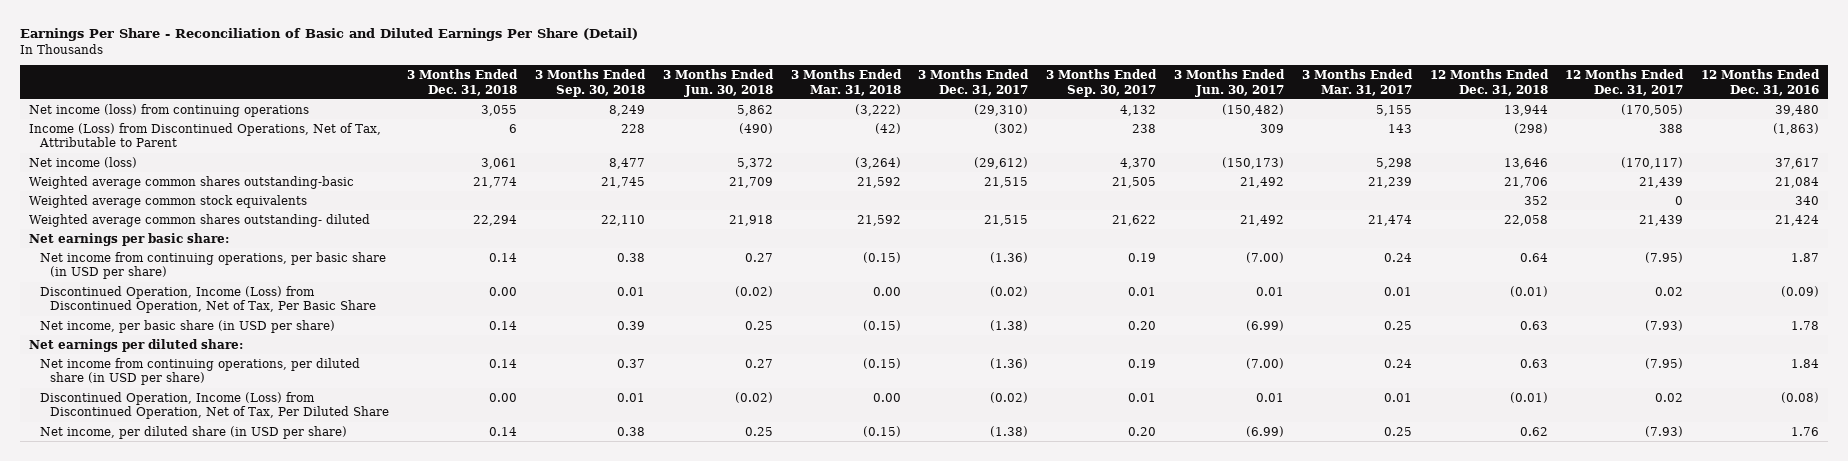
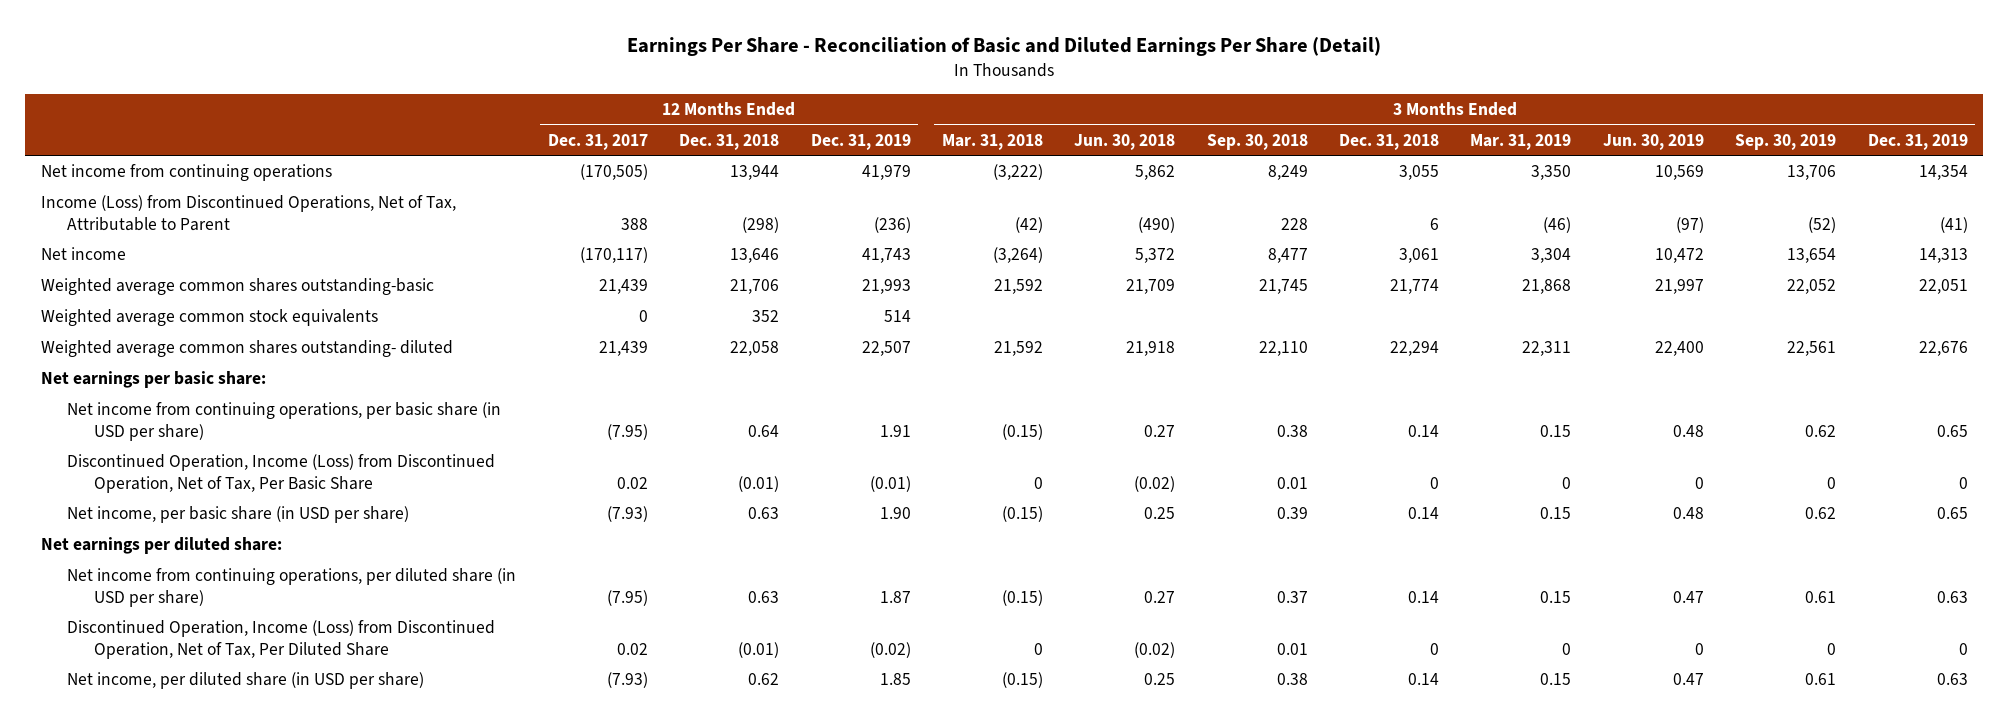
[918,68,1030,96] 3 Months Ended Dec. 31, 2017 -> none
[1046,68,1158,97] 3 Months Ended Sep. 30, 2017 -> none
[1174,68,1286,97] 3 Months Ended Jun. 30, 2017 -> none
[1301,68,1413,96] 3 Months Ended Mar. 31, 2017 -> none
[1701,68,1821,96] 12 Months Ended Dec. 31, 2016 -> none
none -> [810,133,911,150] Dec. 31, 2019
none -> [1470,133,1572,150] Mar. 31, 2019
none -> [1602,133,1704,150] Jun. 30, 2019
none -> [1735,133,1837,150] Sep. 30, 2019
none -> [1867,133,1968,150] Dec. 31, 2019
[29,103,310,117] Net income (loss) from continuing operations -> [40,164,332,182] Net income from continuing operations
[29,156,138,168] Net income (loss) -> [40,247,126,261] Net income
[489,286,518,296] 0.00 -> [1430,476,1440,489] 0
[872,286,901,296] 0.00 -> [1033,476,1043,489] 0
[489,392,518,402] 0.00 -> [1430,642,1440,655] 0
[872,392,901,402] 0.00 -> [1033,642,1043,655] 0

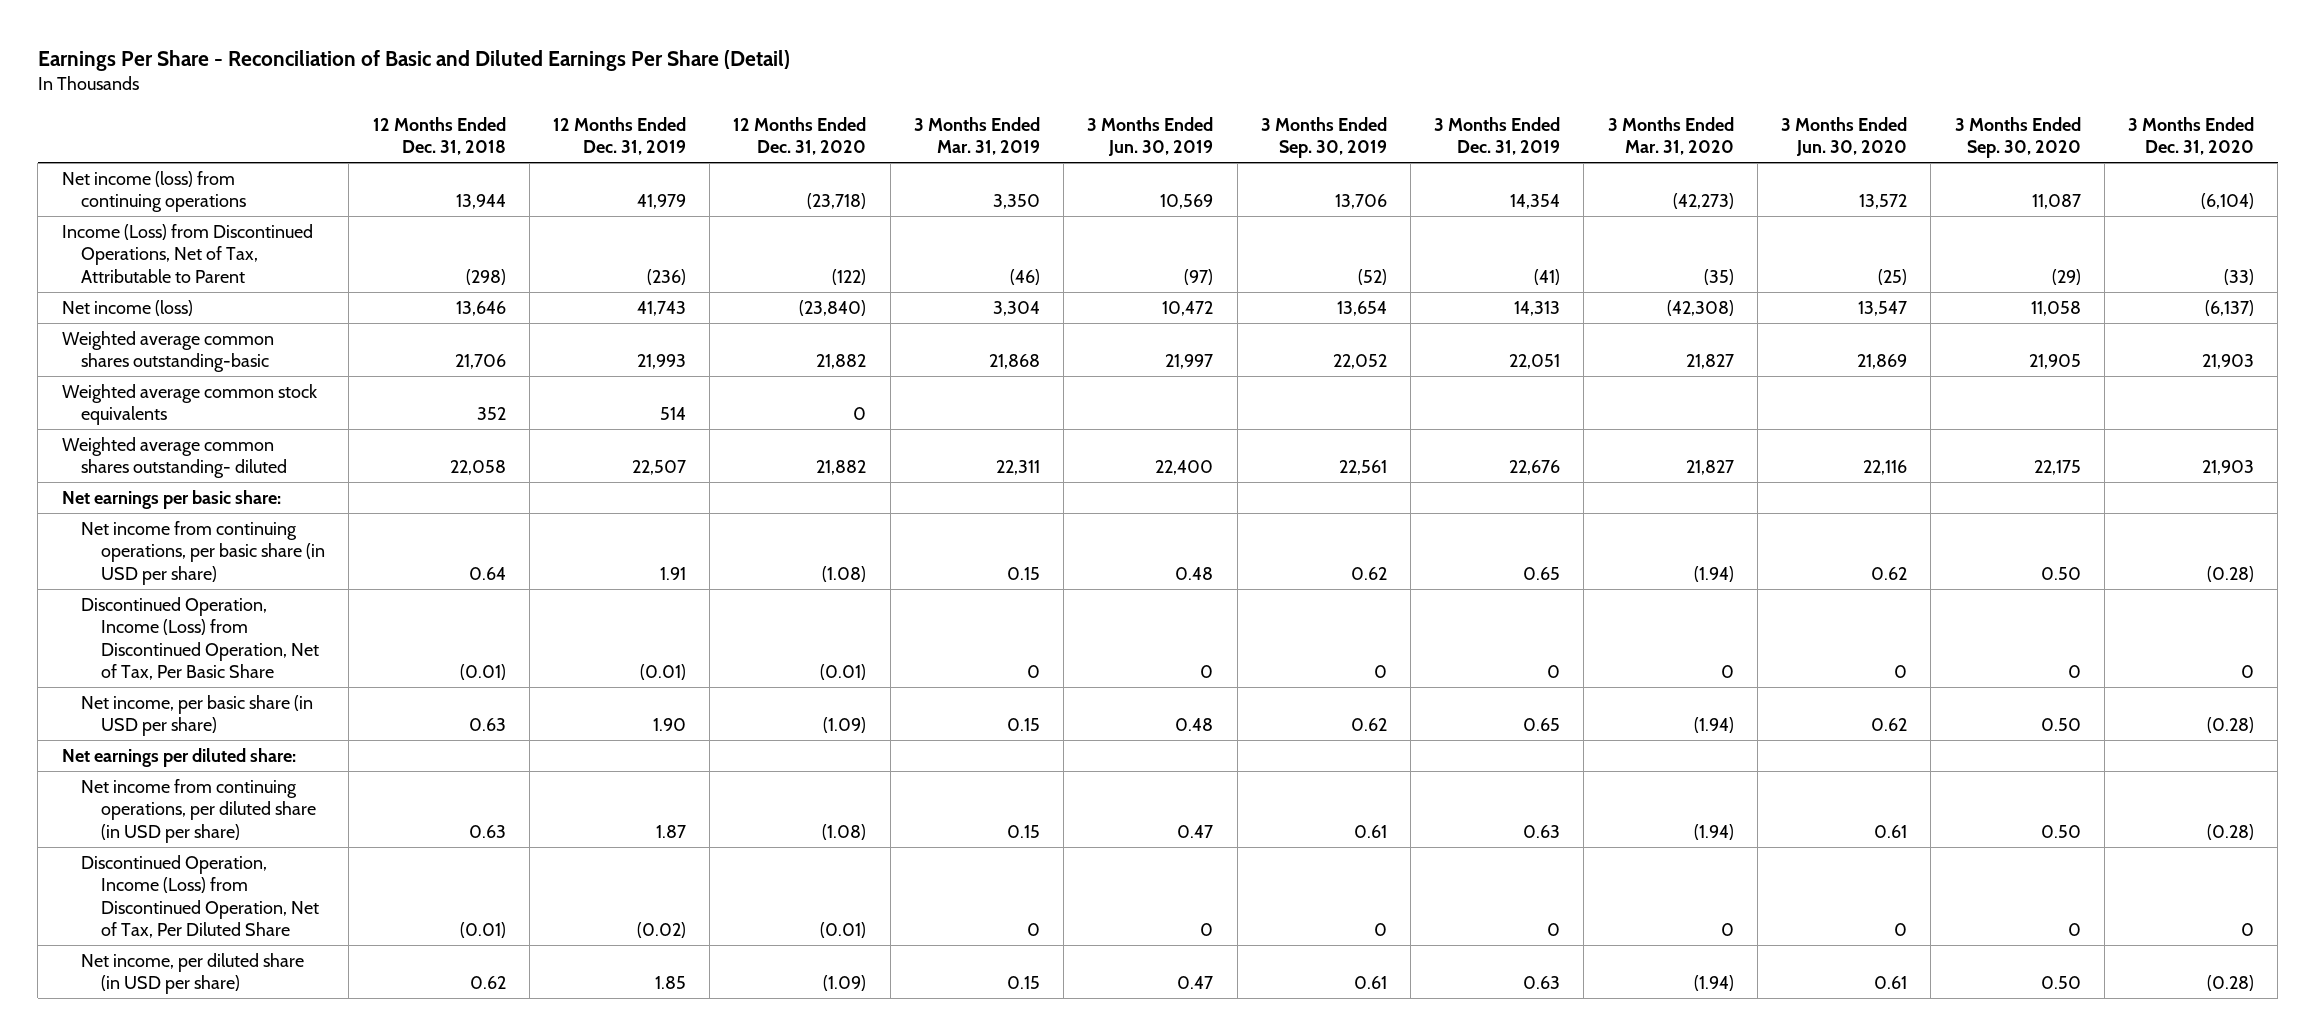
[547,133,648,150] Dec. 31, 2017 -> none
[941,133,1043,150] Mar. 31, 2018 -> none
[1074,133,1176,150] Jun. 30, 2018 -> none
[1206,133,1308,150] Sep. 30, 2018 -> none
[1339,133,1440,150] Dec. 31, 2018 -> none
none -> [733,116,867,155] 12 Months Ended Dec. 31, 2020
none -> [1607,116,1734,155] 3 Months Ended Mar. 31, 2020
none -> [1781,116,1908,156] 3 Months Ended Jun. 30, 2020
none -> [1954,116,2081,158] 3 Months Ended Sep. 30, 2020
none -> [2128,116,2255,155] 3 Months Ended Dec. 31, 2020
[40,164,332,182] Net income from continuing operations -> [61,170,247,213] Net income (loss) from continuing operations
[40,247,126,261] Net income -> [61,299,193,316] Net income (loss)

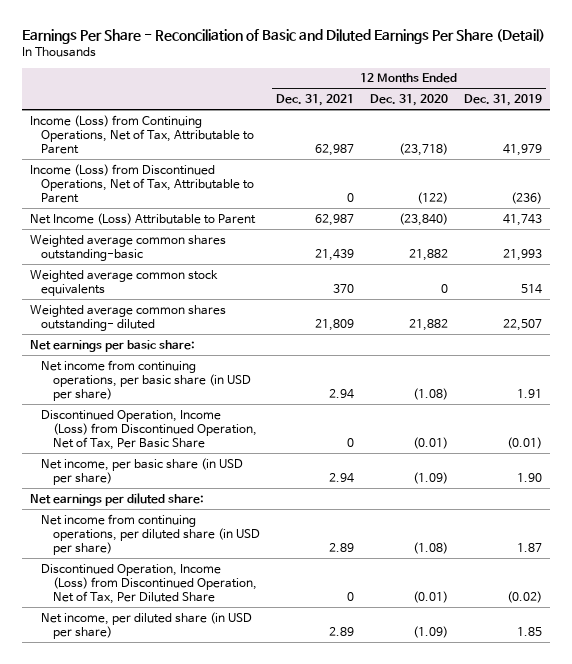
[372,116,506,155] 12 Months Ended Dec. 31, 2018 -> none
[913,116,1040,155] 3 Months Ended Mar. 31, 2019 -> none
[1087,116,1214,156] 3 Months Ended Jun. 30, 2019 -> none
[1260,116,1387,158] 3 Months Ended Sep. 30, 2019 -> none
[1434,116,1561,155] 3 Months Ended Dec. 31, 2019 -> none
[1607,116,1734,155] 3 Months Ended Mar. 31, 2020 -> none
[1781,116,1908,156] 3 Months Ended Jun. 30, 2020 -> none
[1954,116,2081,158] 3 Months Ended Sep. 30, 2020 -> none
[2128,116,2255,155] 3 Months Ended Dec. 31, 2020 -> none
none -> [275,93,354,106] Dec. 31, 2021
[61,170,247,213] Net income (loss) from continuing operations -> [29,114,255,155] Income (Loss) from Continuing Operations, Net of Tax, Attributable to Parent
[61,299,193,316] Net income (loss) -> [29,212,256,225] Net Income (Loss) Attributable to Parent

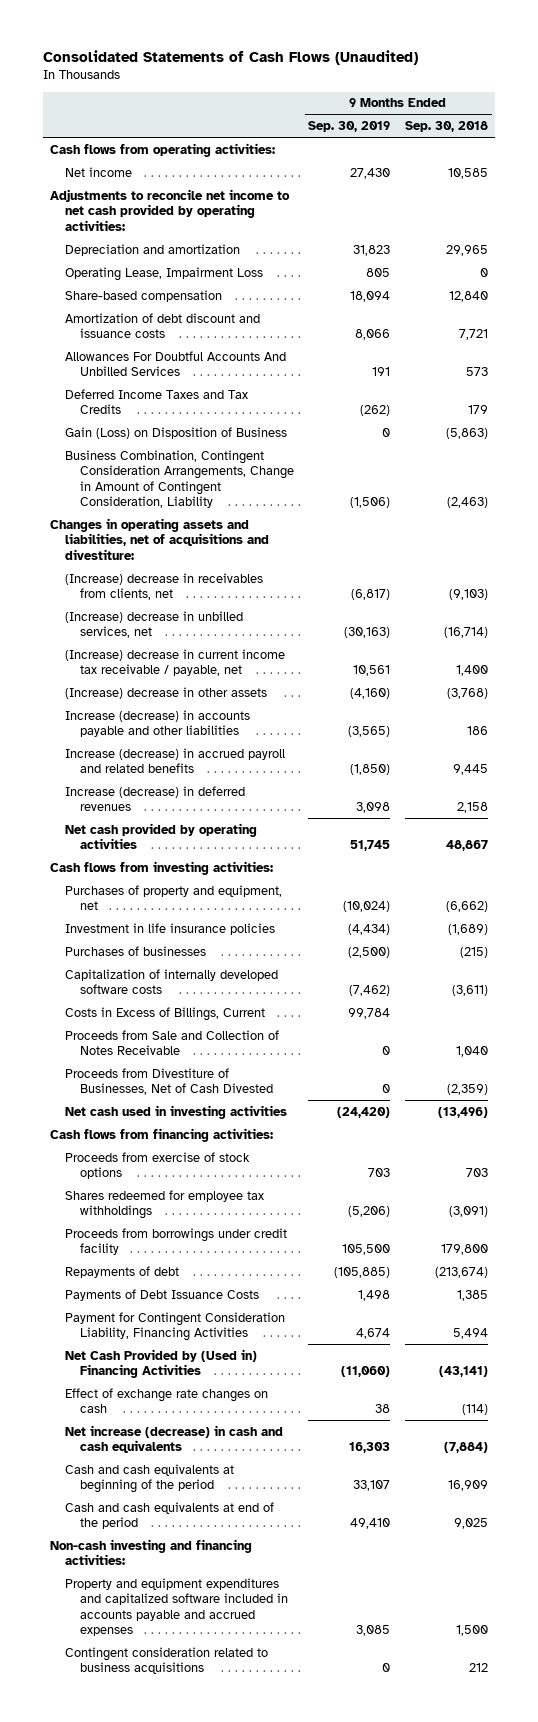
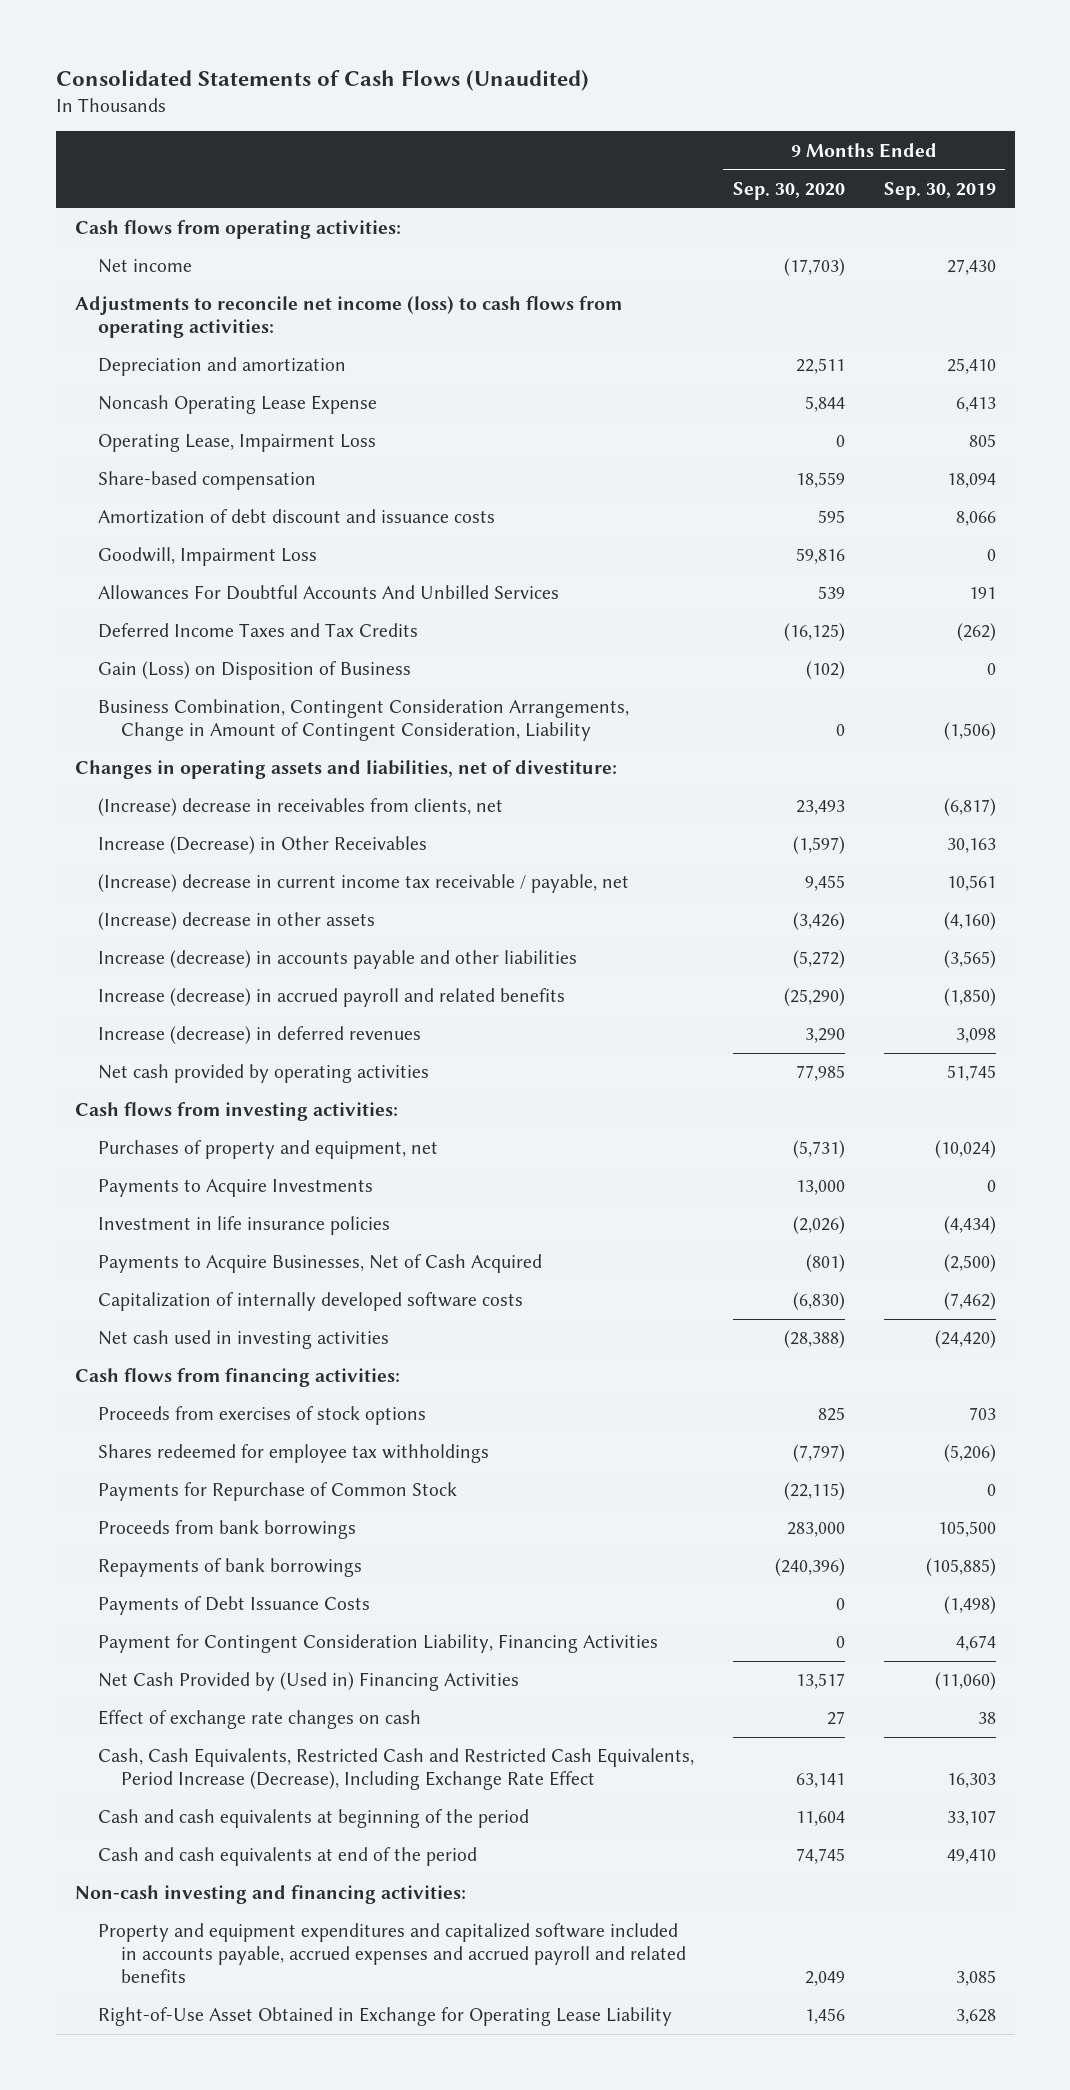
[405,121,489,133] Sep. 30, 2018 -> none
none -> [732,182,845,201] Sep. 30, 2020
[49,188,290,231] Adjustments to reconcile net income to net cash provided by operating activities: -> [74,296,622,339] Adjustments to reconcile net income (loss) to cash flows from operating activities:
[353,244,391,256] 31,823 -> [946,358,996,375] 25,410
none -> [98,395,378,415] Noncash Operating Lease Expense
none -> [98,547,318,567] Goodwill, Impairment Loss
[49,517,269,560] Changes in operating assets and liabilities, net of acquisitions and divestiture: -> [74,760,617,780] Changes in operating assets and liabilities, net of divestiture:
[64,610,243,639] (Increase) decrease in unbilled services, net -> none
none -> [98,836,428,855] Increase (Decrease) in Other Receivables
none -> [98,1179,374,1198] Payments to Acquire Investments
[64,945,206,956] Purchases of businesses -> [98,1254,543,1274] Payments to Acquire Businesses, Net of Cash Acquired
[64,1006,265,1021] Costs in Excess of Billings, Current -> none
[64,1029,279,1056] Proceeds from Sale and Collection of Notes Receivable -> none
[64,1067,273,1096] Proceeds from Divestiture of Businesses, Net of Cash Divested -> none
[64,1151,250,1180] Proceeds from exercise of stock options -> [98,1406,427,1426] Proceeds from exercises of stock options
none -> [98,1482,458,1502] Payments for Repurchase of Common Stock
[64,1227,287,1256] Proceeds from borrowings under credit facility -> [98,1520,357,1540] Proceeds from bank borrowings
[64,1265,179,1278] Repayments of debt -> [98,1558,363,1578] Repayments of bank borrowings
[358,1289,391,1301] 1,498 -> [943,1596,996,1615] (1,498)
[64,1424,283,1454] Net increase (decrease) in cash and cash equivalents -> [98,1748,695,1791] Cash, Cash Equivalents, Restricted Cash and Restricted Cash Equivalents, Period Increase (Decrease), Including Exchange Rate Effect
[64,1646,268,1675] Contingent consideration related to business acquisitions -> none
[64,1577,288,1636] Property and equipment expenditures and capitalized software included in accounts payable and accrued expenses -> [98,1923,687,1984] Property and equipment expenditures and capitalized software included in accounts payable, accrued expenses and accrued payroll and related benefits
none -> [98,2007,673,2027] Right-of-Use Asset Obtained in Exchange for Operating Lease Liability

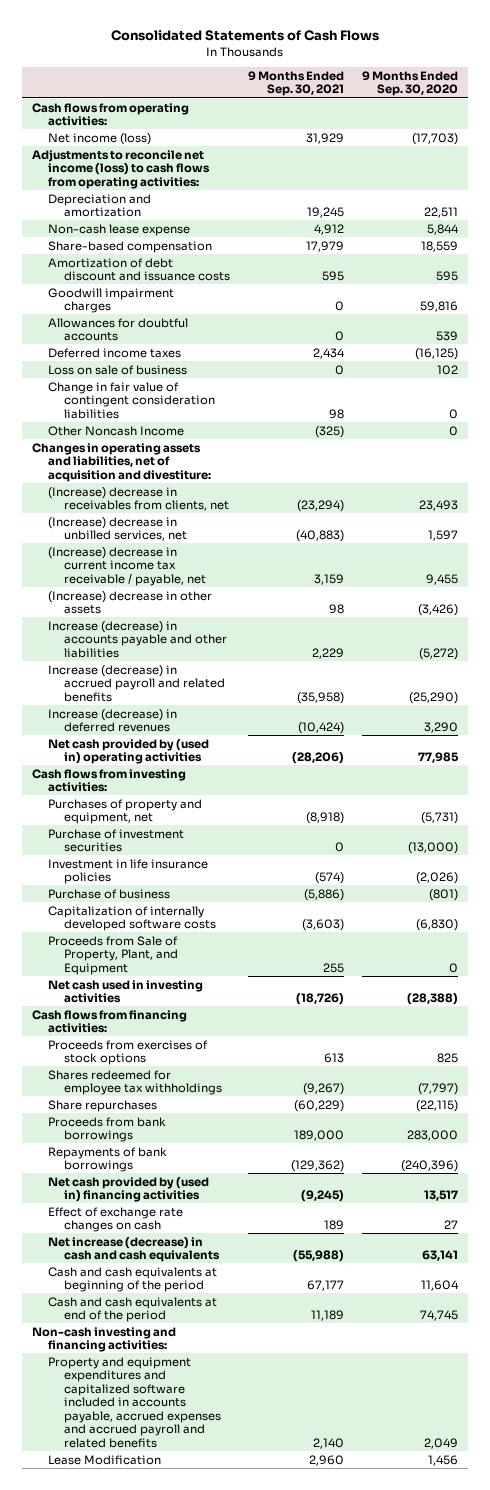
[55,69,589,91] Consolidated Statements of Cash Flows (Unaudited) -> [110,30,379,42] Consolidated Statements of Cash Flows
[883,182,996,201] Sep. 30, 2019 -> none
none -> [248,70,345,97] 9 Months Ended Sep. 30, 2021
[98,259,193,274] Net income -> [47,132,151,145] Net income (loss)
[98,434,377,453] Operating Lease, Impairment Loss -> none
[98,395,378,415] Noncash Operating Lease Expense -> [47,223,190,236] Non-cash lease expense
[98,547,318,567] Goodwill, Impairment Loss -> [47,287,174,314] Goodwill impairment charges
[98,585,560,601] Allowances For Doubtful Accounts And Unbilled Services -> [47,317,188,342] Allowances for doubtful accounts
[98,623,419,639] Deferred Income Taxes and Tax Credits -> [47,347,181,358] Deferred income taxes
[98,661,412,681] Gain (Loss) on Disposition of Business -> [47,364,187,375] Loss on sale of business
[805,661,845,680] (102) -> [437,364,459,375] 102
[98,699,630,742] Business Combination, Contingent Consideration Arrangements, Change in Amount of Contingent Consideration, Liability -> [47,381,215,419] Change in fair value of contingent consideration liabilities
none -> [47,425,184,436] Other Noncash Income
[74,760,617,780] Changes in operating assets and liabilities, net of divestiture: -> [31,442,211,482] Changes in operating assets and liabilities, net of acquisition and divestiture:
[98,836,428,855] Increase (Decrease) in Other Receivables -> [47,516,187,542] (Increase) decrease in unbilled services, net
[792,836,845,855] (1,597) -> [428,530,459,542] 1,597
[98,1064,430,1084] Net cash provided by operating activities -> [47,738,209,765] Net cash provided by (used in) operating activities
[98,1179,374,1198] Payments to Acquire Investments -> none
none -> [47,828,184,853] Purchase of investment securities
[98,1254,543,1274] Payments to Acquire Businesses, Net of Cash Acquired -> [47,888,170,899] Purchase of business
none -> [47,935,178,975] Proceeds from Sale of Property, Plant, and Equipment
[98,1482,458,1502] Payments for Repurchase of Common Stock -> [47,1099,157,1112] Share repurchases
[98,1596,371,1616] Payments of Debt Issuance Costs -> none
[98,1634,659,1654] Payment for Contingent Consideration Liability, Financing Activities -> none
[98,1672,520,1692] Net Cash Provided by (Used in) Financing Activities -> [47,1176,209,1203] Net cash provided by (used in) financing activities
[98,1748,695,1791] Cash, Cash Equivalents, Restricted Cash and Restricted Cash Equivalents, Period Increase (Decrease), Including Exchange Rate Effect -> [47,1236,220,1263] Net increase (decrease) in cash and cash equivalents
[98,2007,673,2027] Right-of-Use Asset Obtained in Exchange for Operating Lease Liability -> [47,1454,161,1465] Lease Modification

